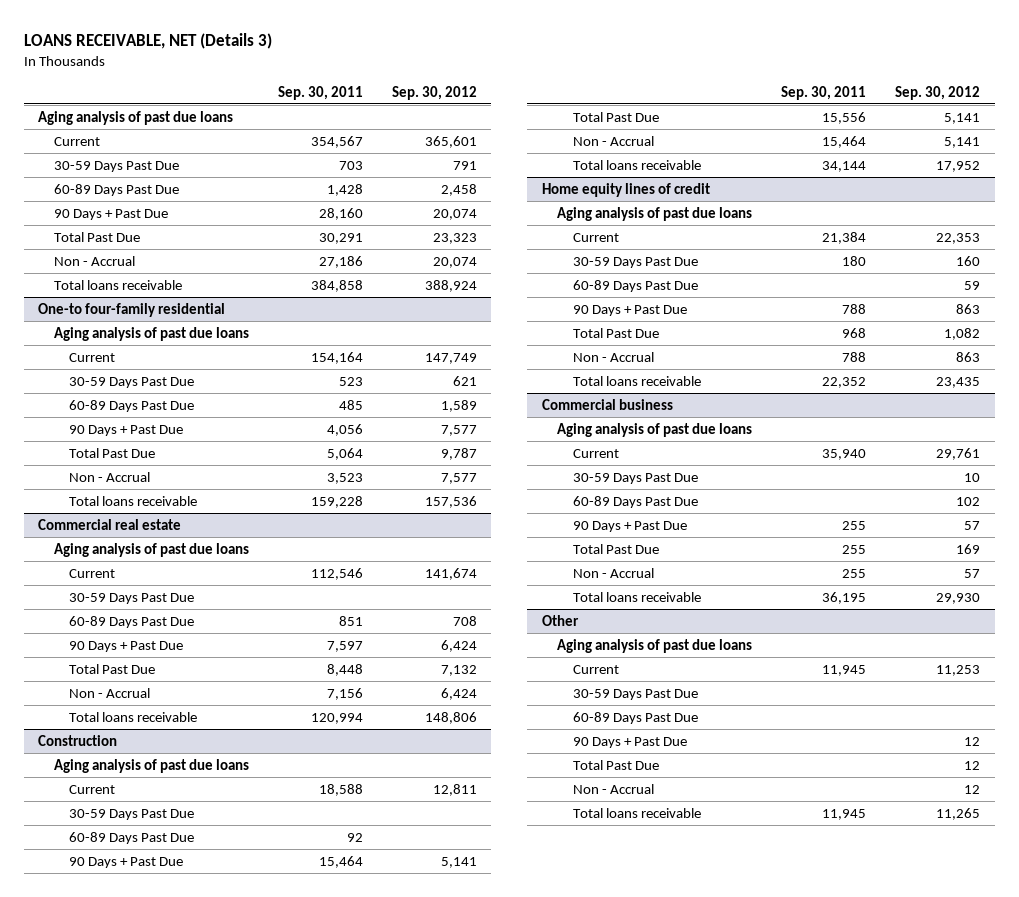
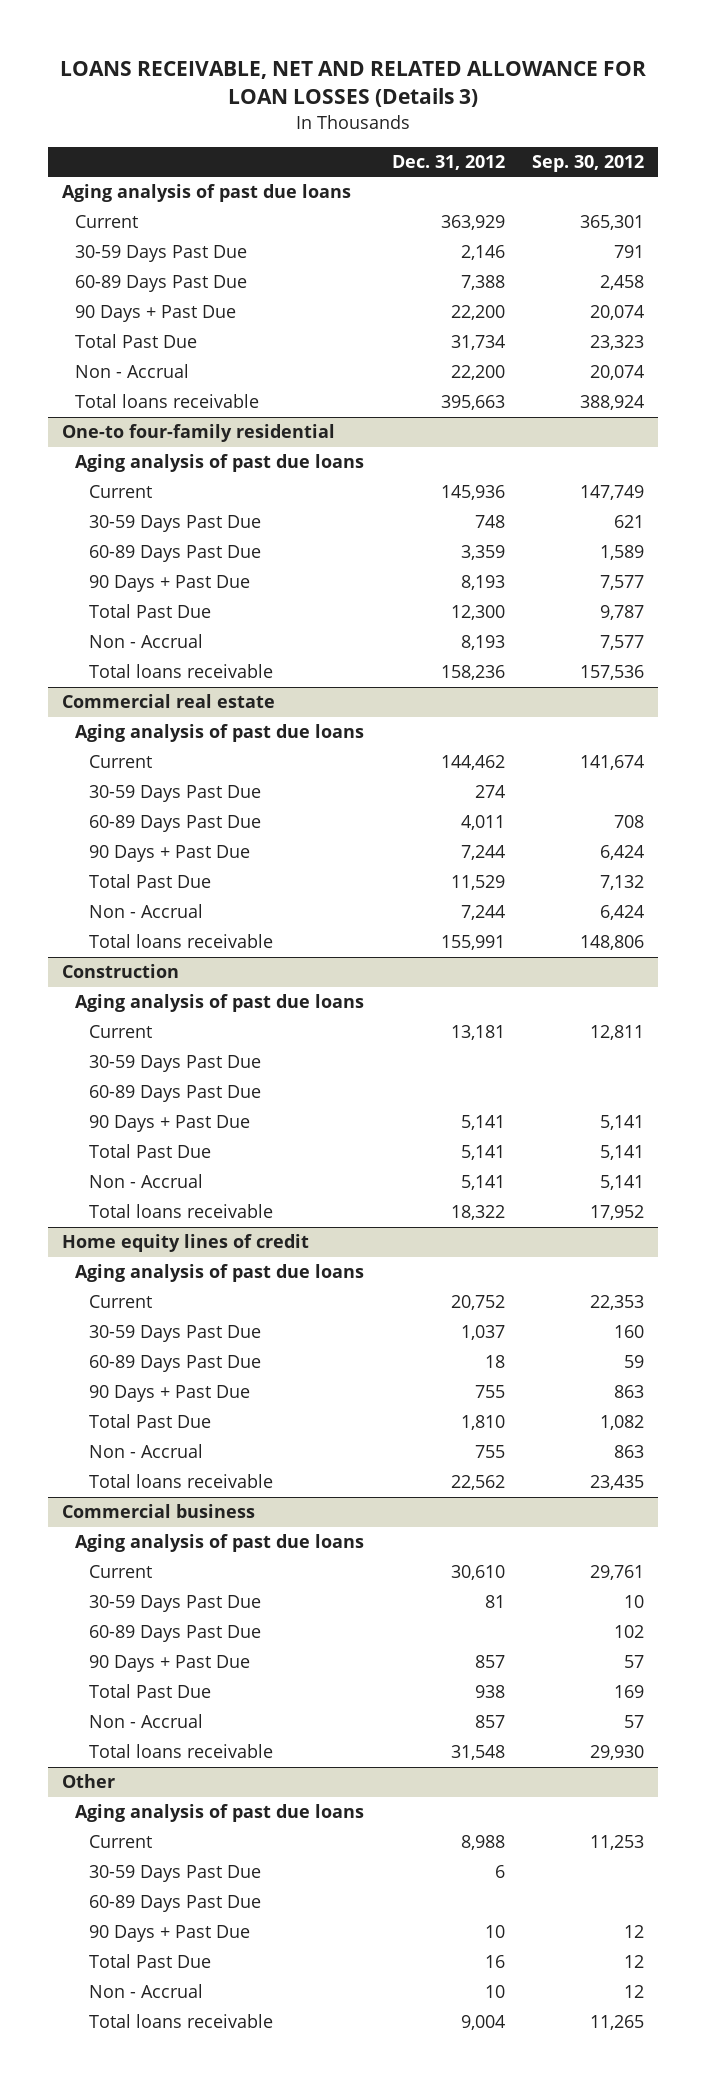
[23,33,272,50] LOANS RECEIVABLE, NET (Details 3) -> [60,61,647,108] LOANS RECEIVABLE, NET AND RELATED ALLOWANCE FOR LOAN LOSSES (Details 3)
[277,85,363,100] Sep. 30, 2011 -> none
none -> [391,155,505,171] Dec. 31, 2012
[424,135,477,148] 365,601 -> [580,215,645,231] 365,301

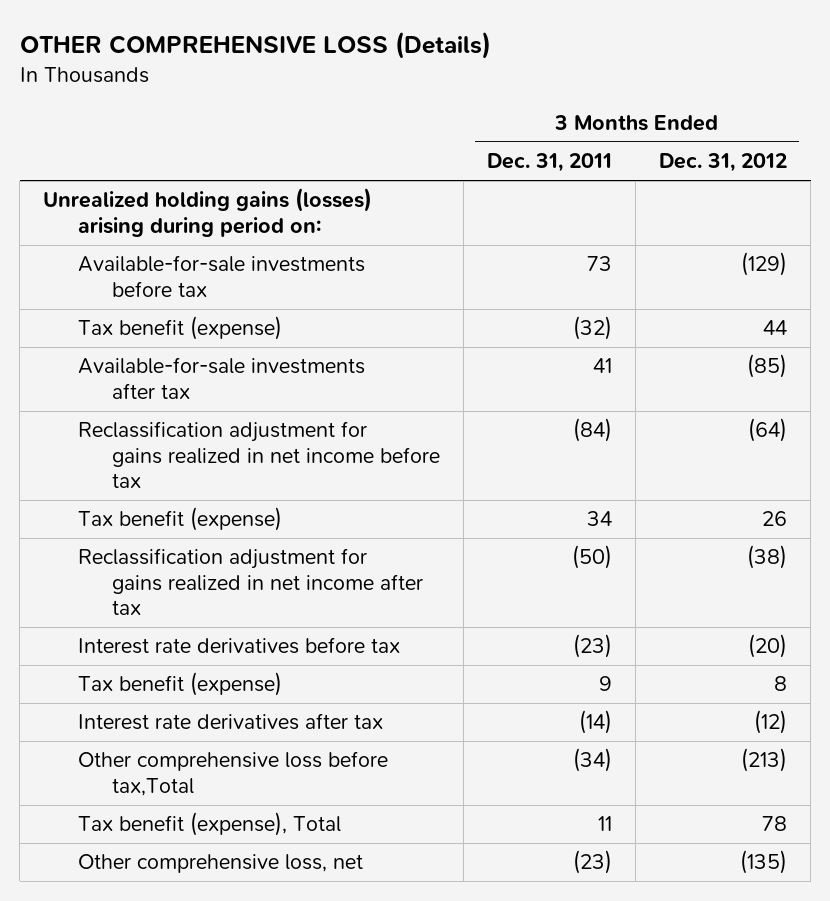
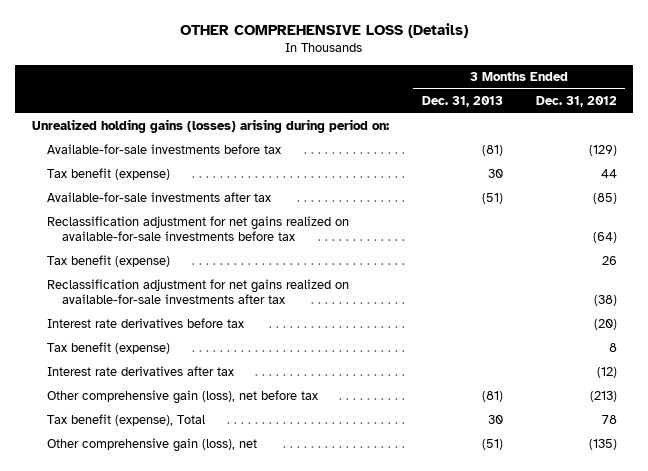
[486,153,612,173] Dec. 31, 2011 -> none
none -> [421,96,503,108] Dec. 31, 2013
[77,421,440,489] Reclassification adjustment for gains realized in net income before tax -> [46,216,349,242] Reclassification adjustment for net gains realized on available-for-sale investments before tax
[77,548,423,616] Reclassification adjustment for gains realized in net income after tax -> [46,279,349,305] Reclassification adjustment for net gains realized on available-for-sale investments after tax
[77,751,388,796] Other comprehensive loss before tax,Total -> [46,390,318,405] Other comprehensive gain (loss), net before tax
[77,854,363,874] Other comprehensive loss, net -> [46,438,257,453] Other comprehensive gain (loss), net

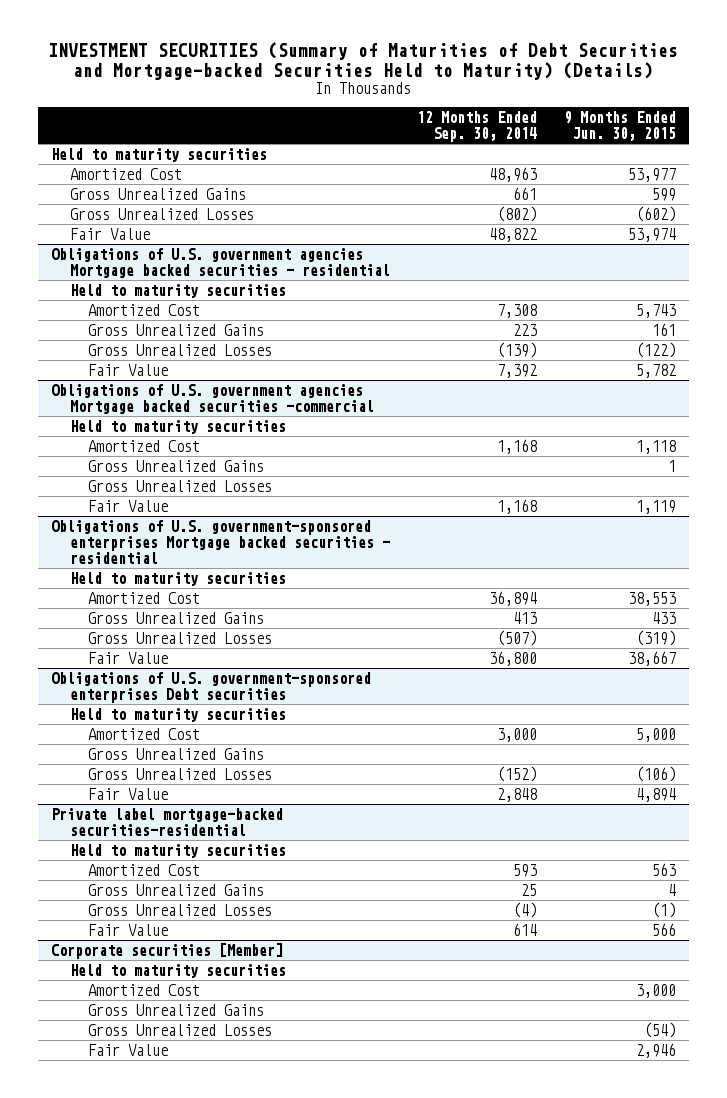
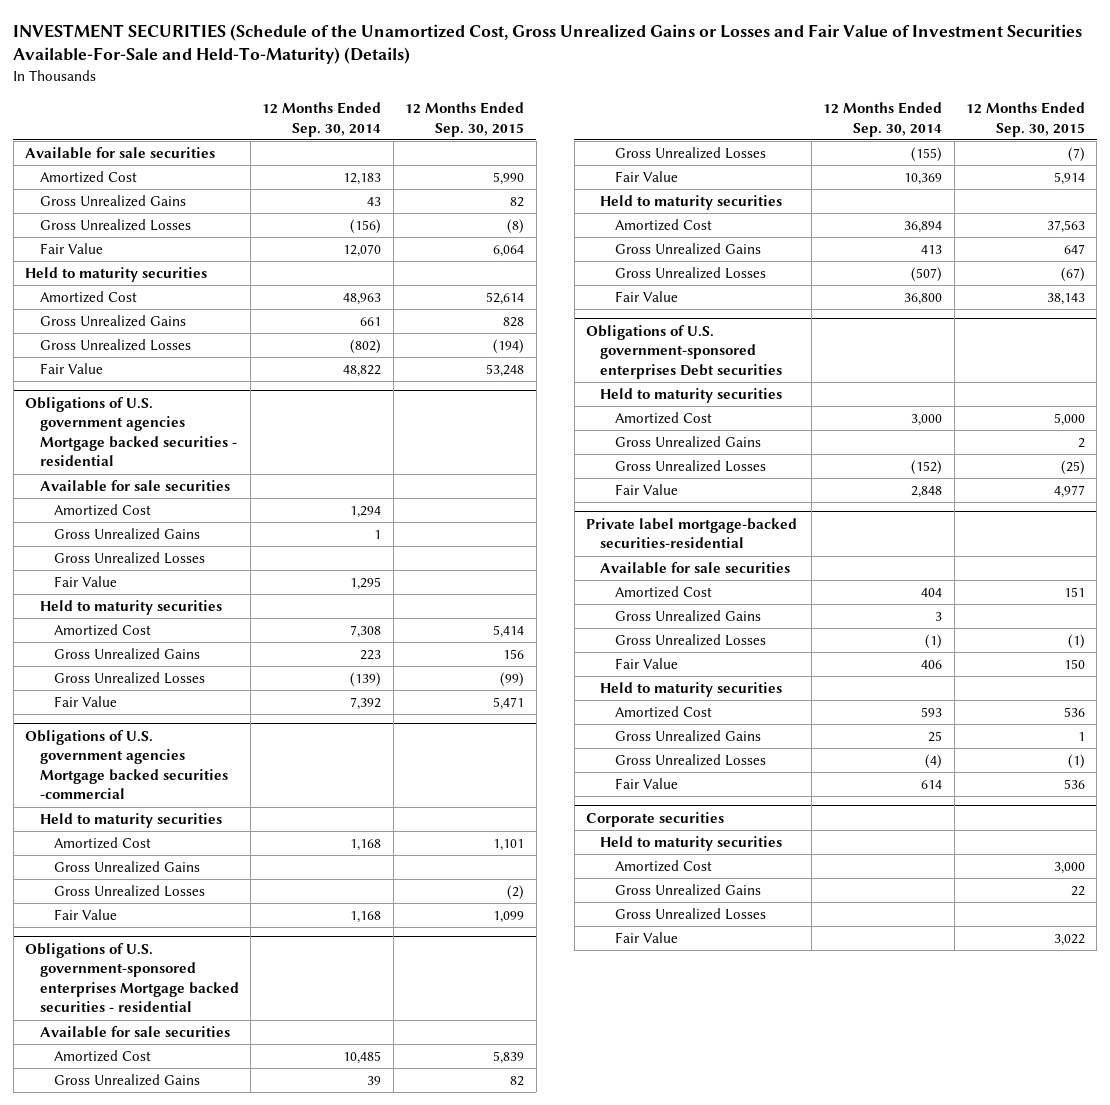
[48,42,679,81] INVESTMENT SECURITIES (Summary of Maturities of Debt Securities and Mortgage-backed Securities Held to Maturity) (Details) -> [13,23,1083,65] INVESTMENT SECURITIES (Schedule of the Unamortized Cost, Gross Unrealized Gains or Losses and Fair Value of Investment Securities Available-For-Sale and Held-To-Maturity) (Details)
[563,110,676,142] 9 Months Ended Jun. 30, 2015 -> none
none -> [405,102,525,137] 12 Months Ended Sep. 30, 2015
none -> [25,147,216,160] Available for sale securities
none -> [39,171,137,184] Amortized Cost
none -> [39,195,186,208] Gross Unrealized Gains
none -> [39,219,191,232] Gross Unrealized Losses
none -> [39,243,103,255] Fair Value
none -> [39,480,230,493] Available for sale securities
none -> [53,504,151,517] Amortized Cost
none -> [53,528,200,541] Gross Unrealized Gains
none -> [53,552,205,565] Gross Unrealized Losses
none -> [53,576,117,588] Fair Value
none -> [39,1026,230,1039] Available for sale securities
none -> [53,1050,151,1063] Amortized Cost
none -> [53,1074,200,1087] Gross Unrealized Gains
none -> [614,147,766,160] Gross Unrealized Losses
none -> [614,171,678,183] Fair Value
none -> [600,562,791,575] Available for sale securities
none -> [614,586,712,599] Amortized Cost
none -> [614,610,761,623] Gross Unrealized Gains
none -> [614,634,766,647] Gross Unrealized Losses
none -> [614,658,678,670] Fair Value
[51,941,284,959] Corporate securities [Member] -> [585,811,724,827] Corporate securities

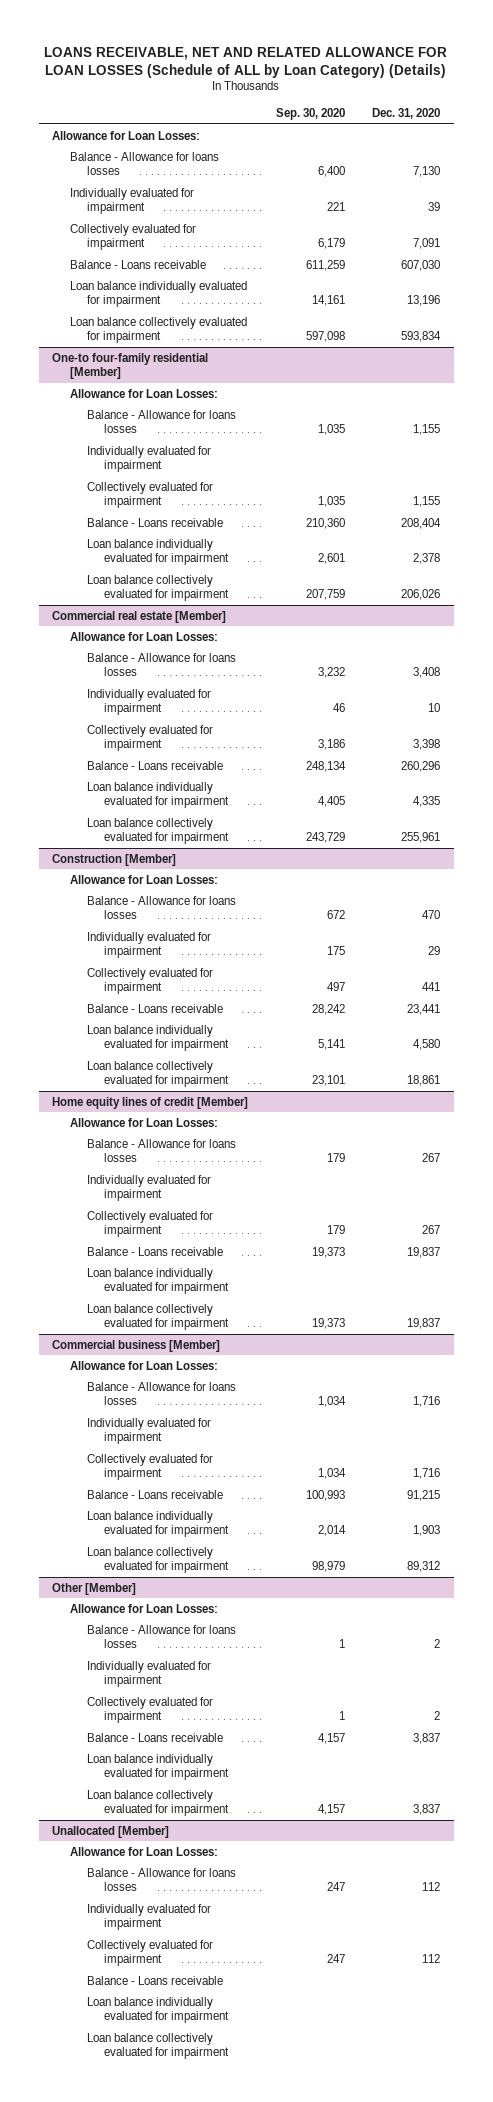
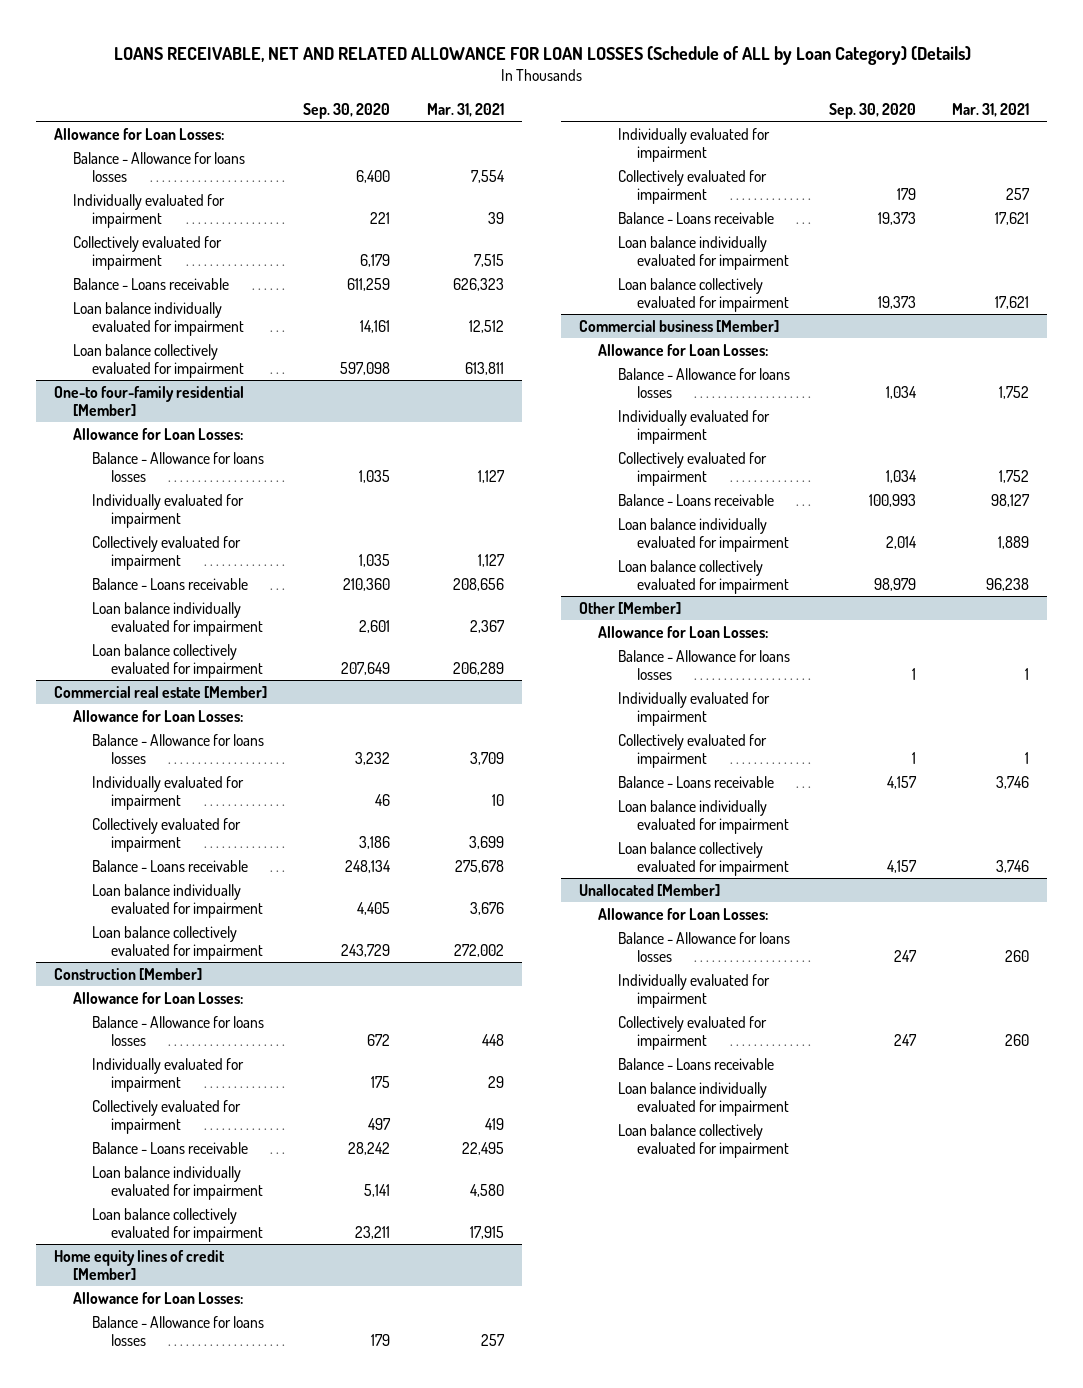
[372,107,441,119] Dec. 31, 2020 -> none
none -> [426,102,504,117] Mar. 31, 2021
[305,589,345,601] 207,759 -> [341,661,391,675] 207,649
[311,1075,345,1087] 23,101 -> [355,1225,391,1239] 23,211

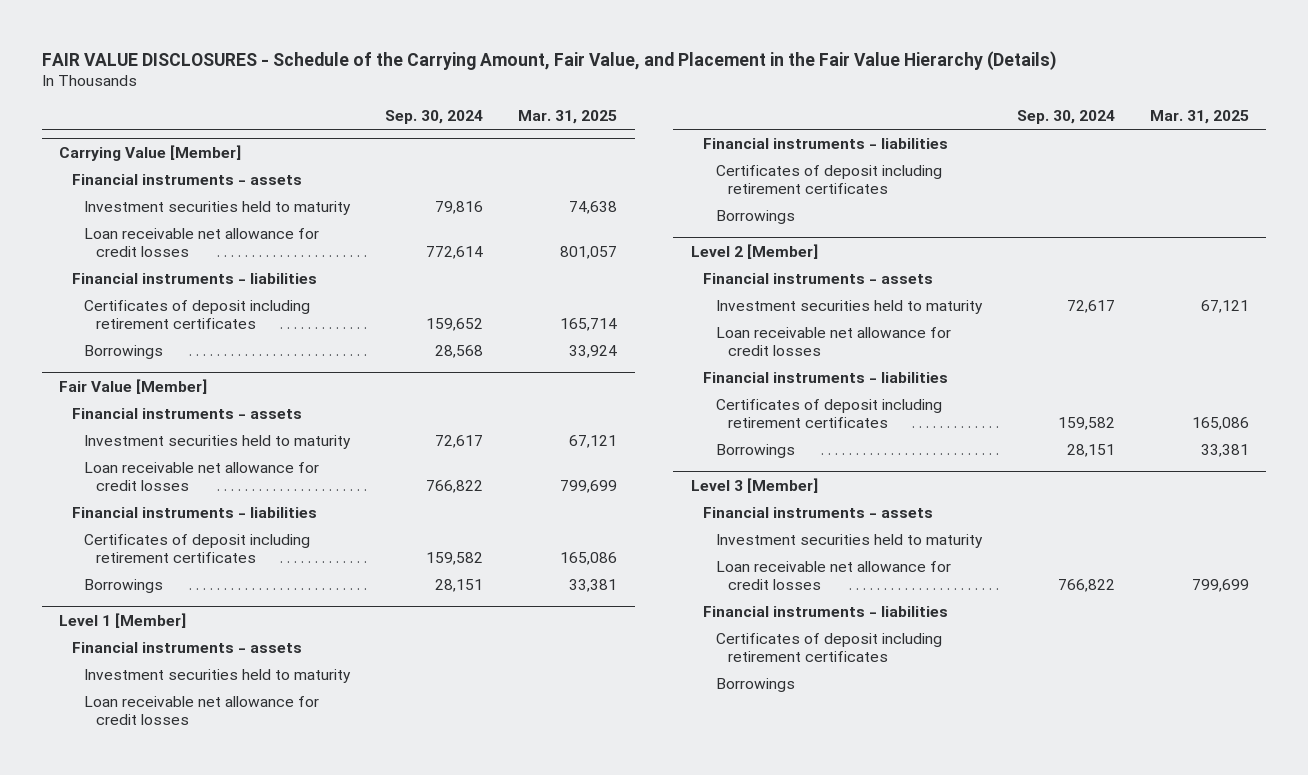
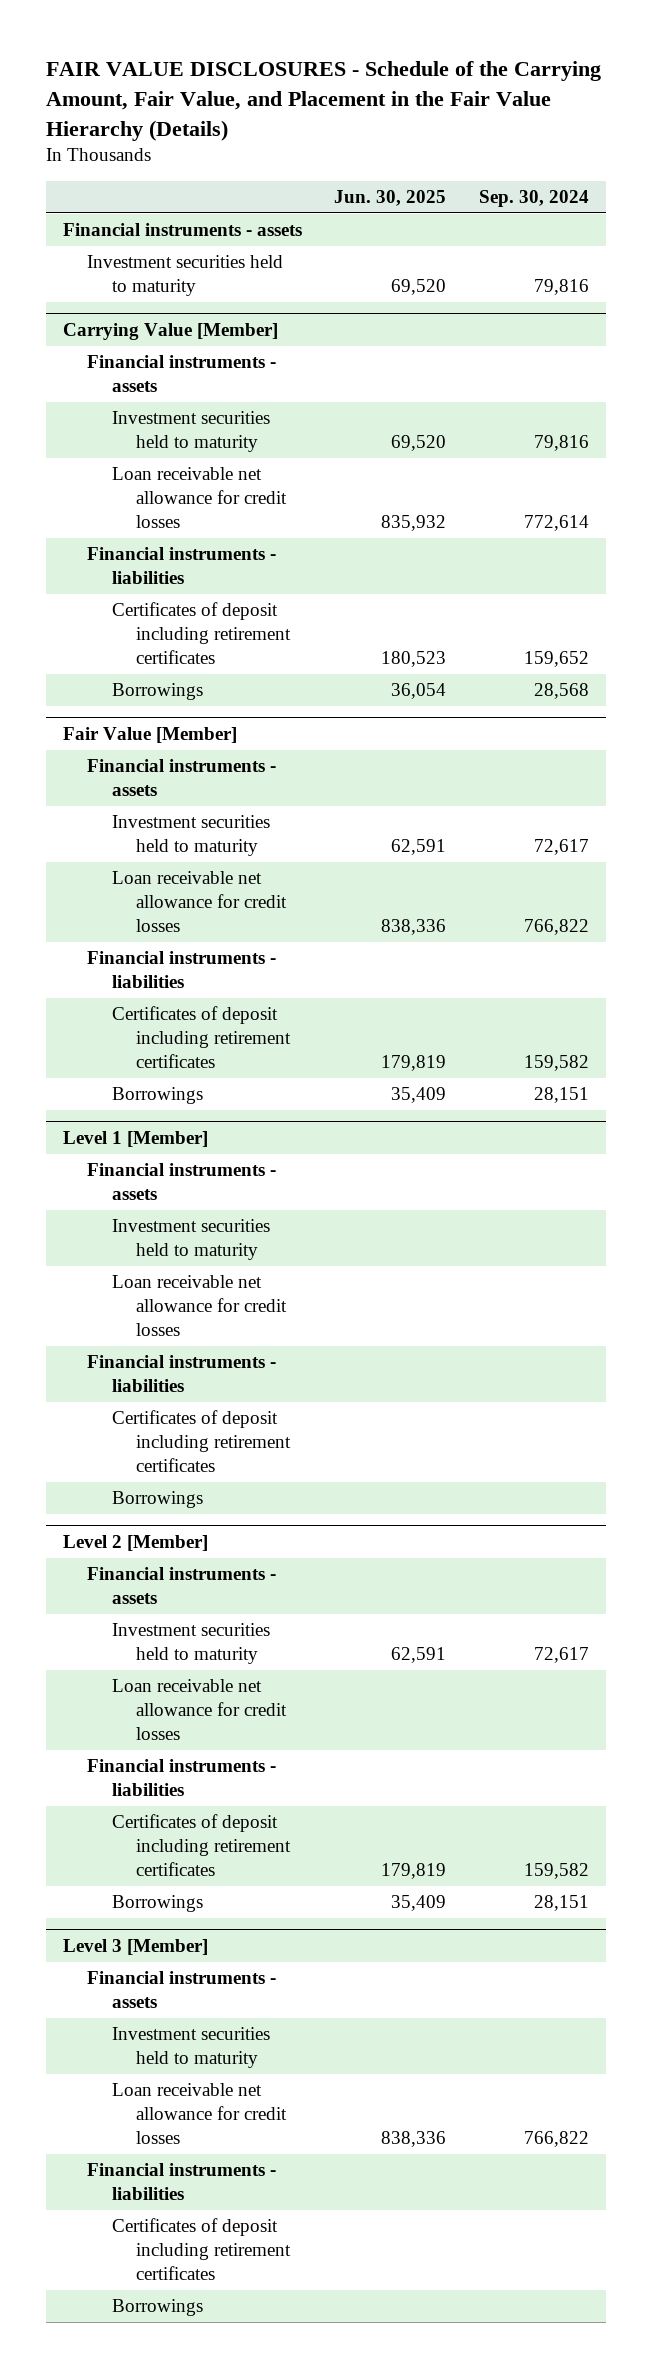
[518,109,618,124] Mar. 31, 2025 -> none
none -> [334,189,447,206] Jun. 30, 2025
none -> [62,223,302,237] Financial instruments - assets
none -> [87,255,284,297] Investment securities held to maturity

